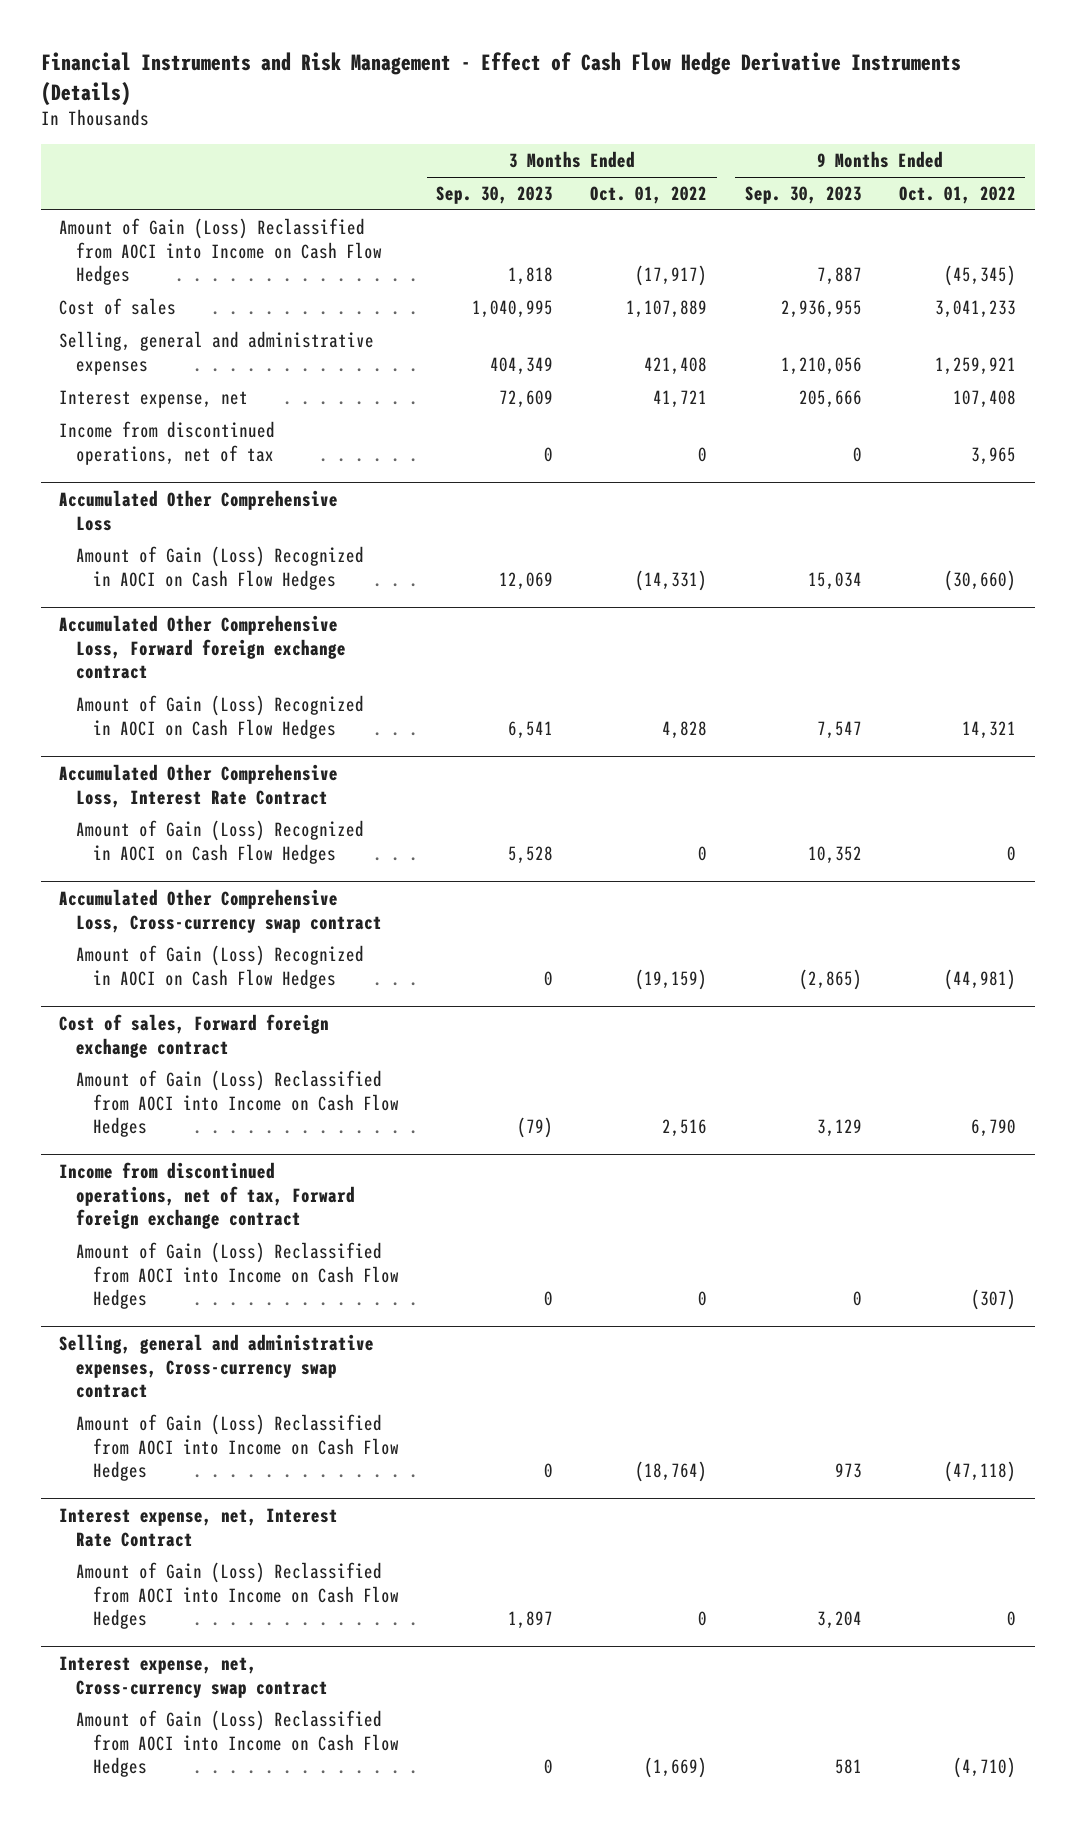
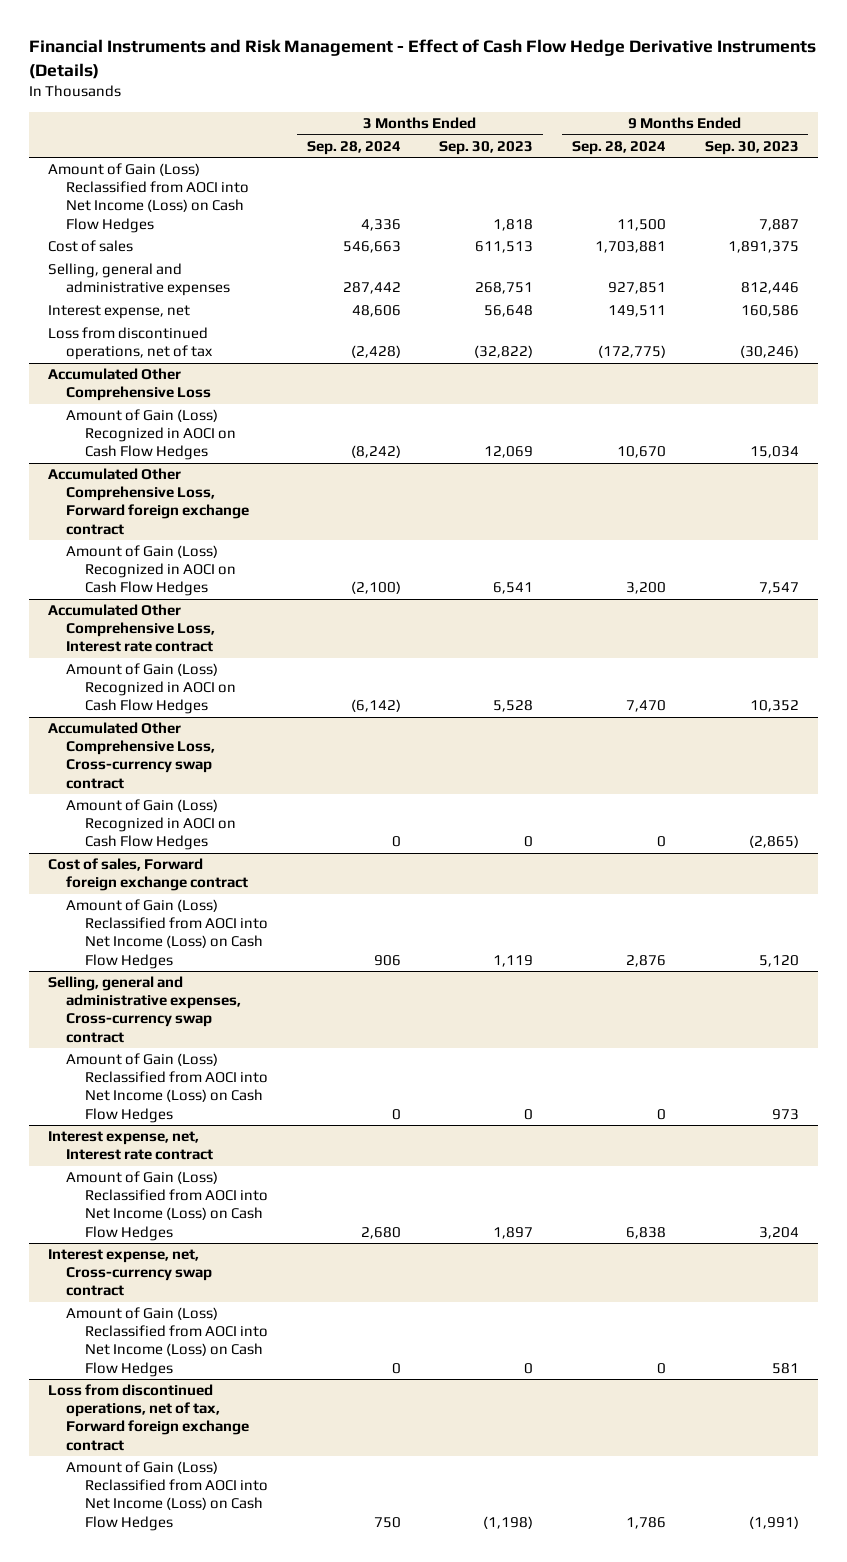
[590,186,708,205] Oct. 01, 2022 -> none
[898,186,1016,205] Oct. 01, 2022 -> none
none -> [306,140,401,155] Sep. 28, 2024
none -> [572,140,667,155] Sep. 28, 2024
[59,218,383,286] Amount of Gain (Loss) Reclassified from AOCI into Income on Cash Flow Hedges -> [47,163,250,233] Amount of Gain (Loss) Reclassified from AOCI into Net Income (Loss) on Cash Flow Hedges
[472,300,554,319] 1,040,995 -> [475,241,534,254] 611,513
[780,300,862,319] 2,936,955 -> [727,241,799,254] 1,891,375
[490,356,554,375] 404,349 -> [475,282,534,295] 268,751
[780,356,862,375] 1,210,056 -> [740,282,799,295] 812,446
[499,390,554,409] 72,609 -> [484,305,534,318] 56,648
[798,390,862,409] 205,666 -> [740,305,799,318] 160,586
[59,421,276,465] Income from discontinued operations, net of tax -> [47,327,214,361] Loss from discontinued operations, net of tax
[544,446,554,462] 0 -> [474,345,534,359] (32,822)
[852,446,862,462] 0 -> [739,345,799,359] (30,246)
[59,763,339,808] Accumulated Other Comprehensive Loss, Interest Rate Contract -> [47,604,216,653] Accumulated Other Comprehensive Loss, Interest rate contract
[59,1161,356,1230] Income from discontinued operations, net of tax, Forward foreign exchange contract -> none
[76,1242,399,1310] Amount of Gain (Loss) Reclassified from AOCI into Income on Cash Flow Hedges -> none
[76,1070,399,1138] Amount of Gain (Loss) Reclassified from AOCI into Income on Cash Flow Hedges -> [66,899,268,969] Amount of Gain (Loss) Reclassified from AOCI into Net Income (Loss) on Cash Flow Hedges
[517,1117,554,1139] (79) -> [493,954,534,967] 1,119
[816,1119,862,1138] 3,129 -> [758,954,799,967] 5,120
[76,1414,399,1482] Amount of Gain (Loss) Reclassified from AOCI into Income on Cash Flow Hedges -> [66,1053,268,1123] Amount of Gain (Loss) Reclassified from AOCI into Net Income (Loss) on Cash Flow Hedges
[59,1507,339,1547] Interest expense, net, Interest Rate Contract -> [47,1131,214,1161] Interest expense, net, Interest rate contract
[76,1562,399,1630] Amount of Gain (Loss) Reclassified from AOCI into Income on Cash Flow Hedges -> [66,1171,268,1241] Amount of Gain (Loss) Reclassified from AOCI into Net Income (Loss) on Cash Flow Hedges
[76,1710,399,1778] Amount of Gain (Loss) Reclassified from AOCI into Income on Cash Flow Hedges -> [66,1307,268,1377] Amount of Gain (Loss) Reclassified from AOCI into Net Income (Loss) on Cash Flow Hedges
none -> [47,1384,250,1451] Loss from discontinued operations, net of tax, Forward foreign exchange contract
none -> [66,1461,268,1531] Amount of Gain (Loss) Reclassified from AOCI into Net Income (Loss) on Cash Flow Hedges

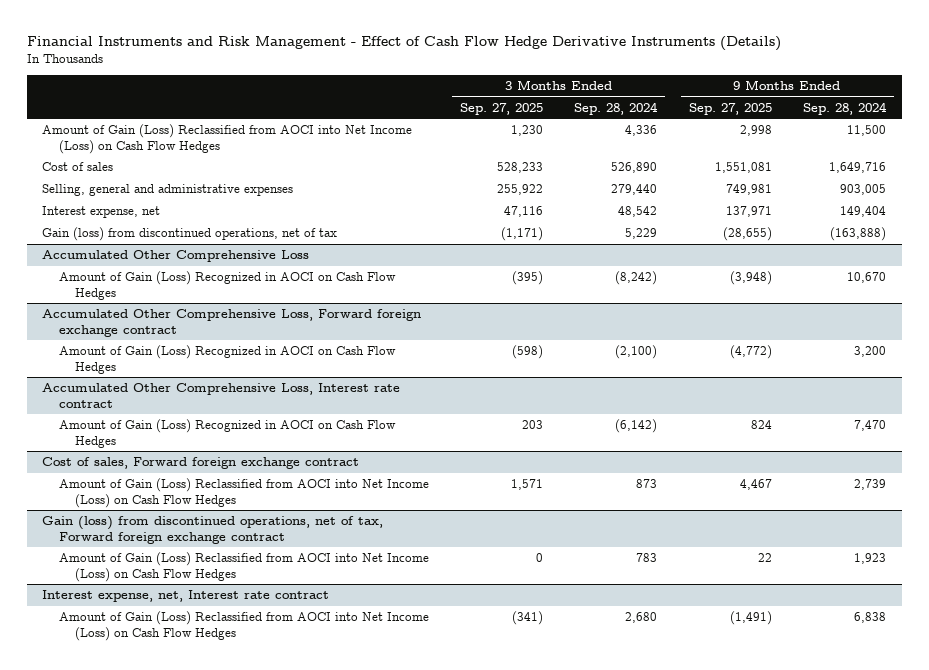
[439,140,534,155] Sep. 30, 2023 -> none
[704,140,799,155] Sep. 30, 2023 -> none
none -> [459,102,543,115] Sep. 27, 2025
none -> [688,102,772,115] Sep. 27, 2025
[342,241,401,254] 546,663 -> [611,162,658,174] 526,890
[595,241,667,254] 1,703,881 -> [829,162,887,174] 1,649,716
[342,282,401,295] 287,442 -> [611,184,658,196] 279,440
[608,282,667,295] 927,851 -> [840,184,887,196] 903,005
[351,305,401,318] 48,606 -> [618,206,658,218] 48,542
[608,305,667,318] 149,511 -> [840,206,887,218] 149,404
[47,327,214,361] Loss from discontinued operations, net of tax -> [42,227,338,242] Gain (loss) from discontinued operations, net of tax
[350,345,401,359] (2,428) -> [625,228,658,240] 5,229
[598,345,667,359] (172,775) -> [830,227,887,242] (163,888)
[47,722,216,789] Accumulated Other Comprehensive Loss, Cross-currency swap contract -> none
[66,799,236,851] Amount of Gain (Loss) Recognized in AOCI on Cash Flow Hedges -> none
[47,976,242,1043] Selling, general and administrative expenses, Cross-currency swap contract -> none
[373,954,401,966] 906 -> [636,479,658,489] 873
[626,954,667,967] 2,876 -> [854,479,887,491] 2,739
none -> [42,516,384,544] Gain (loss) from discontinued operations, net of tax, Forward foreign exchange contract
[391,1108,401,1120] 0 -> [636,553,658,563] 783
[657,1108,667,1120] 0 -> [854,553,887,565] 1,923
[47,1249,213,1297] Interest expense, net, Cross-currency swap contract -> none
[66,1307,268,1377] Amount of Gain (Loss) Reclassified from AOCI into Net Income (Loss) on Cash Flow Hedges -> none
[47,1384,250,1451] Loss from discontinued operations, net of tax, Forward foreign exchange contract -> none
[66,1461,268,1531] Amount of Gain (Loss) Reclassified from AOCI into Net Income (Loss) on Cash Flow Hedges -> none

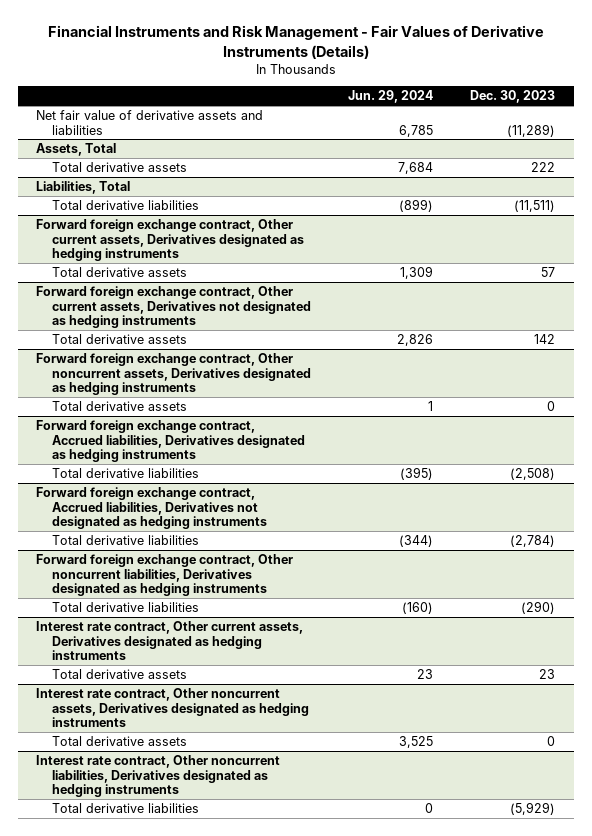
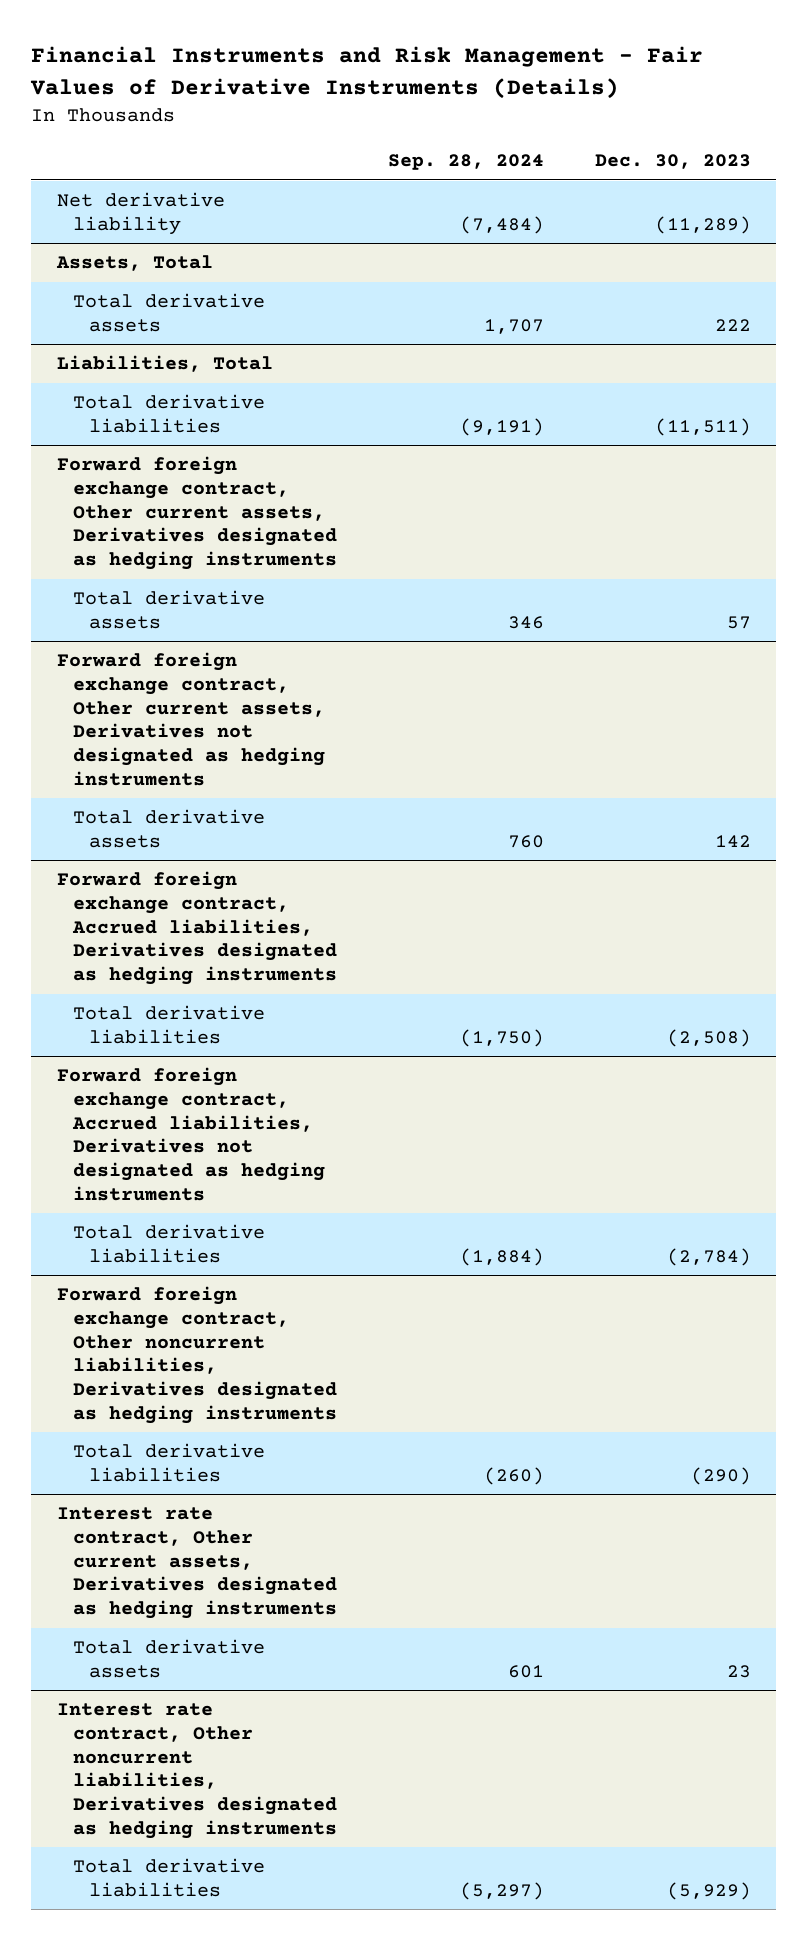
[348,90,434,104] Jun. 29, 2024 -> none
none -> [387,153,544,170] Sep. 28, 2024
[36,109,264,135] Net fair value of derivative assets and liabilities -> [56,192,225,235] Net derivative liability
[36,352,312,396] Forward foreign exchange contract, Other noncurrent assets, Derivatives designated as hedging instruments -> none
[52,400,188,411] Total derivative assets -> none
[36,687,310,728] Interest rate contract, Other noncurrent assets, Derivatives designated as hedging instruments -> none
[52,735,188,746] Total derivative assets -> none

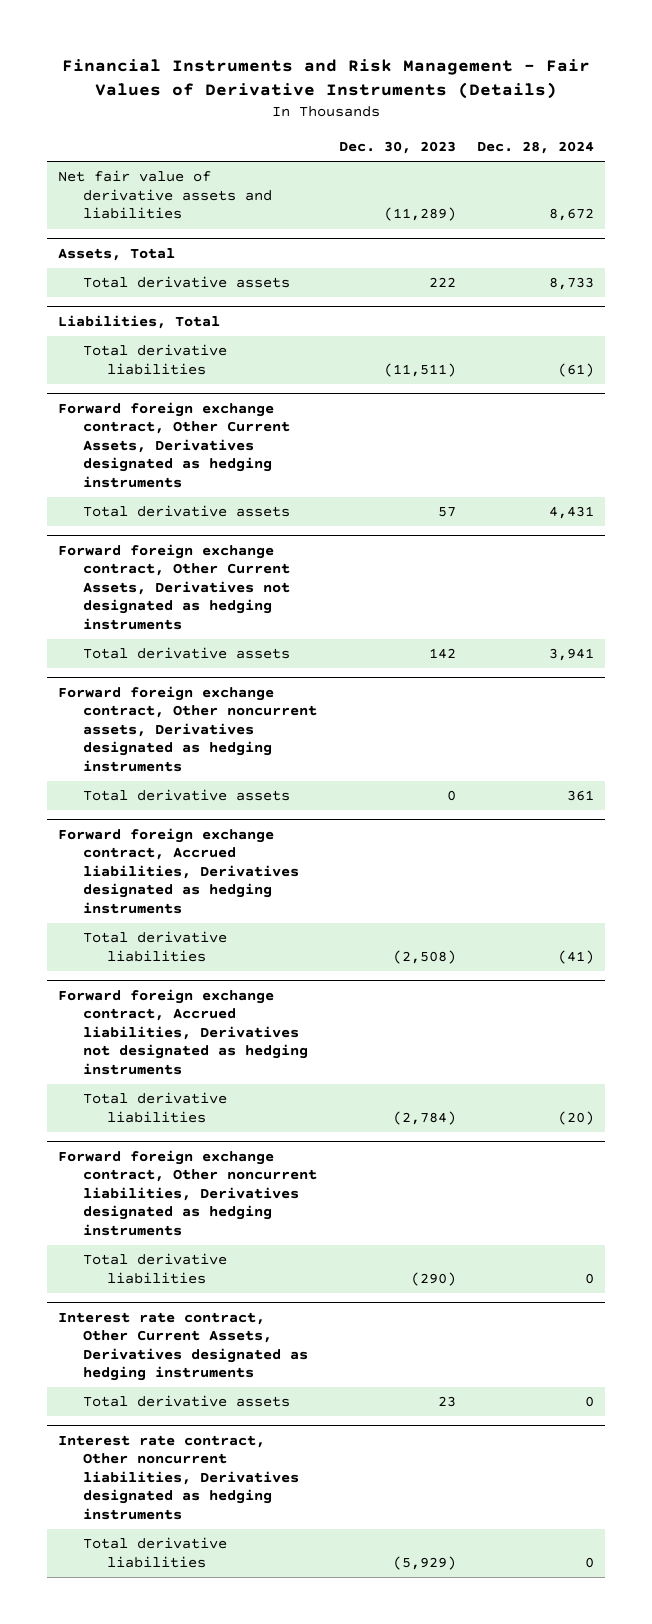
[387,153,544,170] Sep. 28, 2024 -> none
none -> [477,141,595,155] Dec. 28, 2024
[56,192,225,235] Net derivative liability -> [57,170,272,220] Net fair value of derivative assets and liabilities
[56,456,337,571] Forward foreign exchange contract, Other current assets, Derivatives designated as hedging instruments -> [57,401,290,488] Forward foreign exchange contract, Other Current Assets, Derivatives designated as hedging instruments
[56,652,325,786] Forward foreign exchange contract, Other current assets, Derivatives not designated as hedging instruments -> [57,543,290,630] Forward foreign exchange contract, Other Current Assets, Derivatives not designated as hedging instruments
none -> [57,685,317,772] Forward foreign exchange contract, Other noncurrent assets, Derivatives designated as hedging instruments
none -> [82,789,290,802] Total derivative assets
[56,1507,337,1620] Interest rate contract, Other current assets, Derivatives designated as hedging instruments -> [57,1311,308,1382] Interest rate contract, Other Current Assets, Derivatives designated as hedging instruments

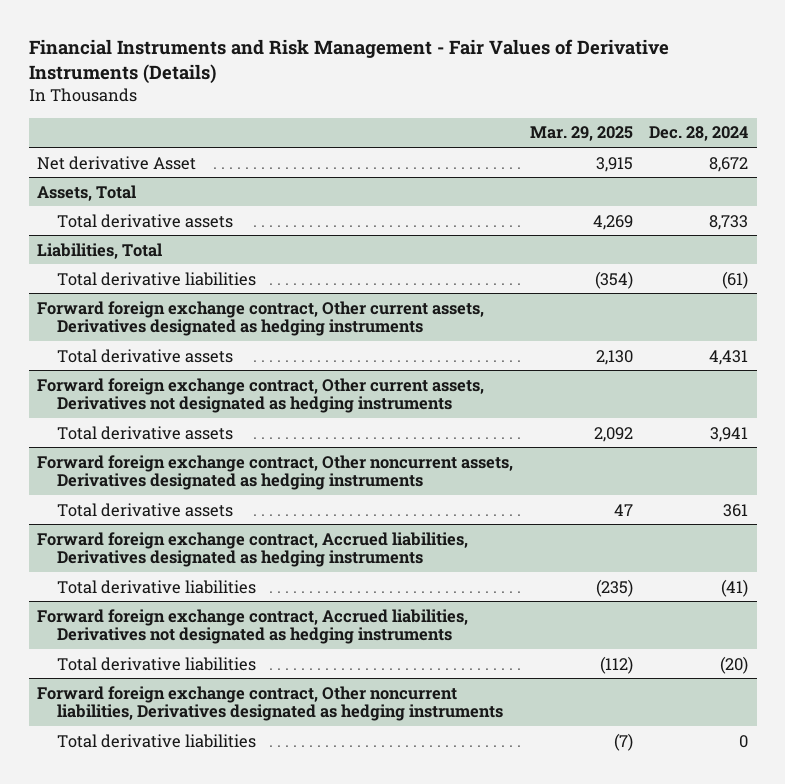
[338,141,456,155] Dec. 30, 2023 -> none
none -> [529,126,633,142] Mar. 29, 2025
[57,170,272,220] Net fair value of derivative assets and liabilities -> [37,155,197,170] Net derivative Asset
[57,401,290,488] Forward foreign exchange contract, Other Current Assets, Derivatives designated as hedging instruments -> [37,300,485,337] Forward foreign exchange contract, Other current assets, Derivatives designated as hedging instruments
[57,543,290,630] Forward foreign exchange contract, Other Current Assets, Derivatives not designated as hedging instruments -> [37,377,485,414] Forward foreign exchange contract, Other current assets, Derivatives not designated as hedging instruments
[57,1311,308,1382] Interest rate contract, Other Current Assets, Derivatives designated as hedging instruments -> none
[82,1395,290,1408] Total derivative assets -> none
[57,1434,299,1520] Interest rate contract, Other noncurrent liabilities, Derivatives designated as hedging instruments -> none
[82,1537,227,1568] Total derivative liabilities -> none

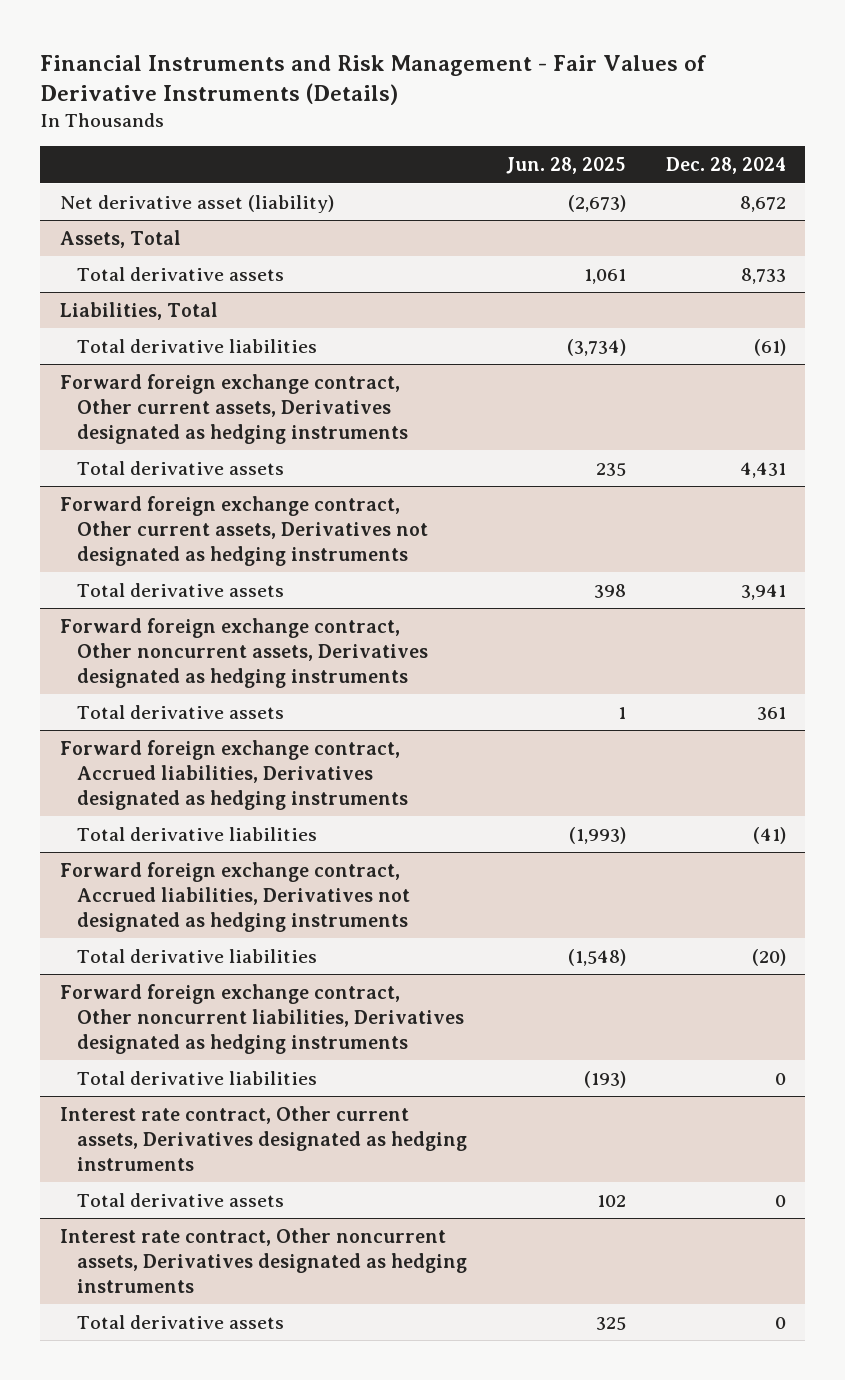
[529,126,633,142] Mar. 29, 2025 -> none
none -> [506,157,627,175] Jun. 28, 2025
[37,155,197,170] Net derivative Asset -> [59,194,334,213] Net derivative asset (liability)
none -> [59,1105,468,1171] Interest rate contract, Other current assets, Derivatives designated as hedging instruments
none -> [77,1192,285,1207] Total derivative assets
none -> [59,1227,468,1293] Interest rate contract, Other noncurrent assets, Derivatives designated as hedging instruments
none -> [77,1314,285,1329] Total derivative assets

